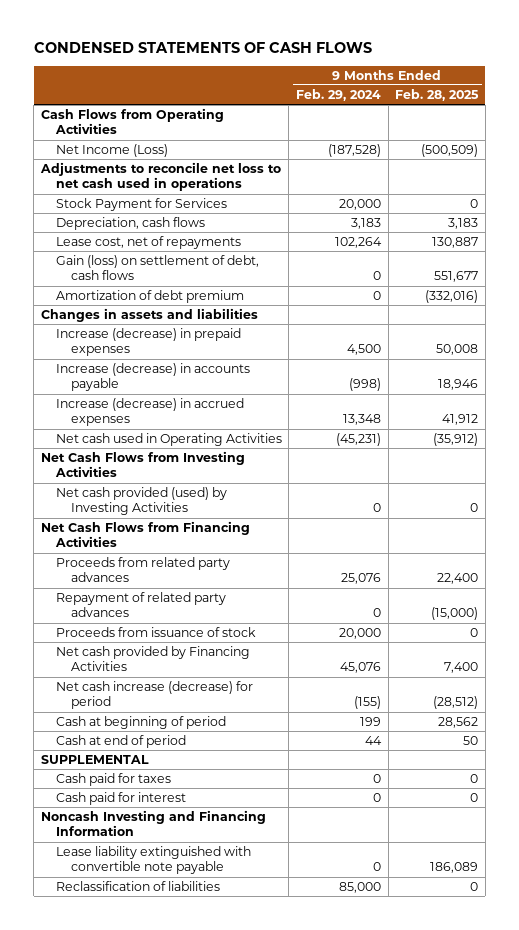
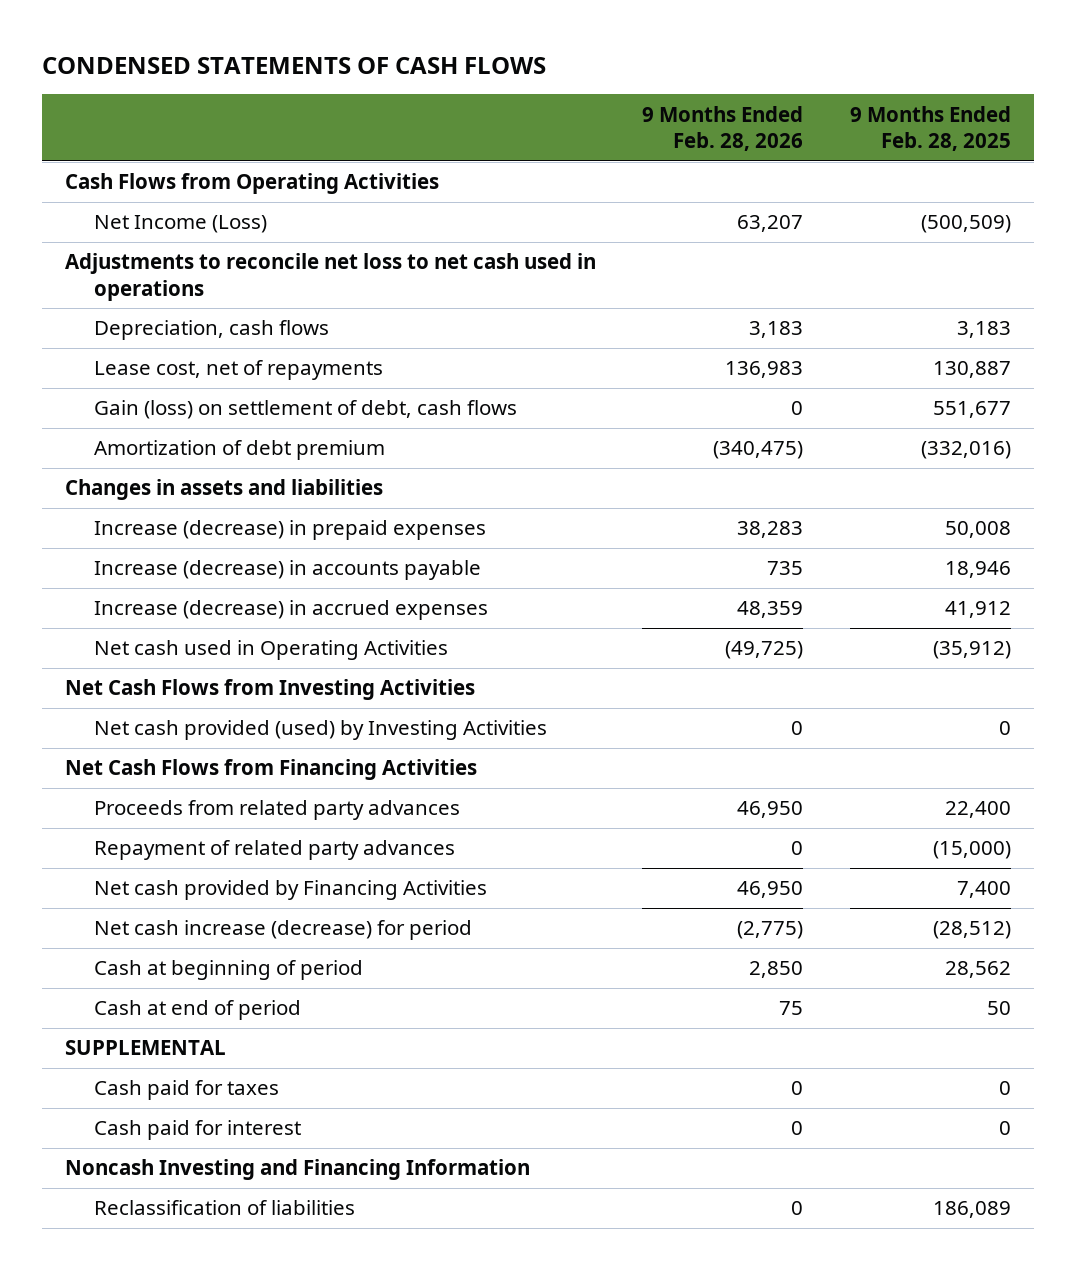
[296,88,382,101] Feb. 29, 2024 -> none
none -> [642,105,804,152] 9 Months Ended Feb. 28, 2026
[55,197,227,211] Stock Payment for Services -> none
[55,626,256,637] Proceeds from issuance of stock -> none
[55,845,251,875] Lease liability extinguished with convertible note payable -> none
[470,881,479,891] 0 -> [932,1201,1011,1219] 186,089

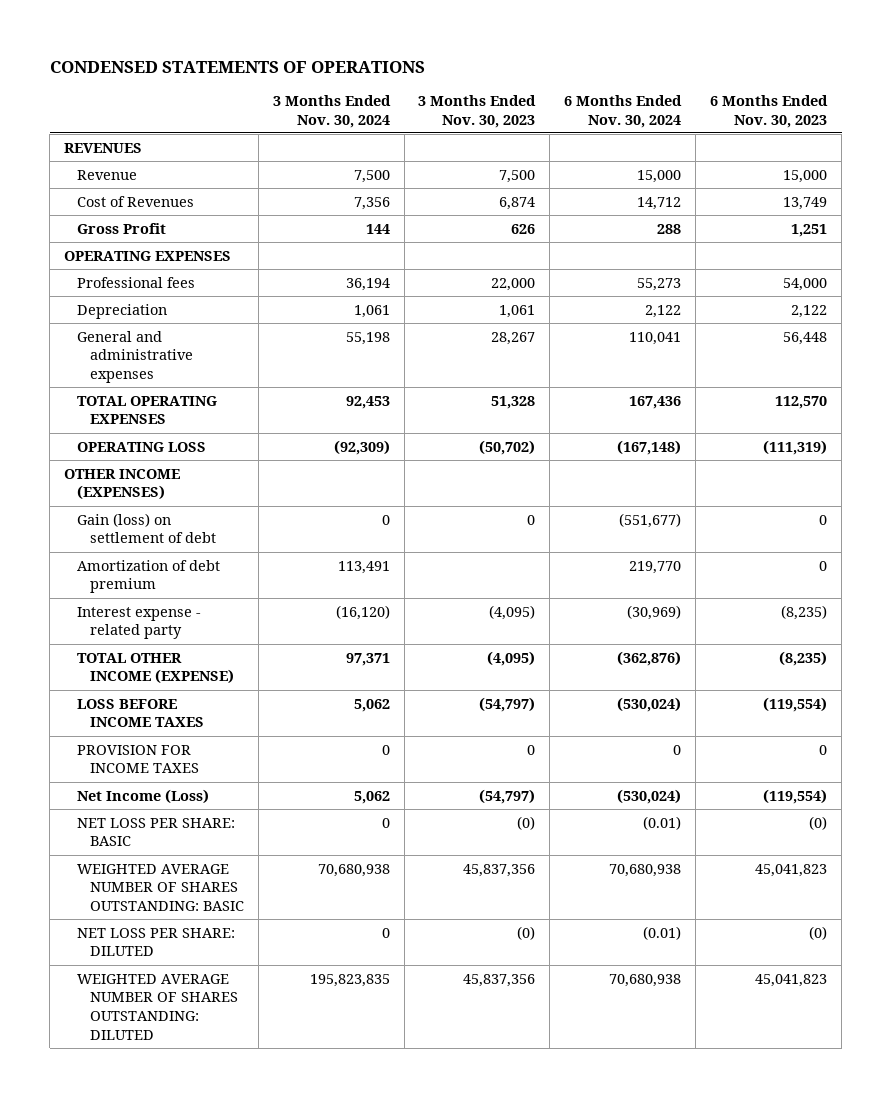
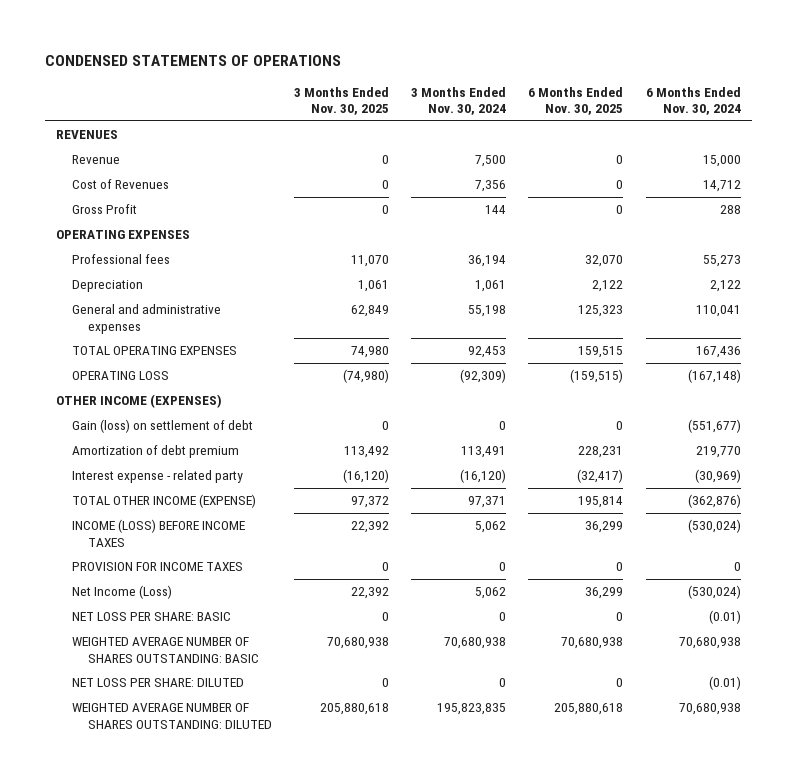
[418,95,537,128] 3 Months Ended Nov. 30, 2023 -> none
[710,95,829,128] 6 Months Ended Nov. 30, 2023 -> none
none -> [293,86,389,116] 3 Months Ended Nov. 30, 2025
none -> [528,86,624,116] 6 Months Ended Nov. 30, 2025
[77,698,204,728] LOSS BEFORE INCOME TAXES -> [71,519,245,547] INCOME (LOSS) BEFORE INCOME TAXES

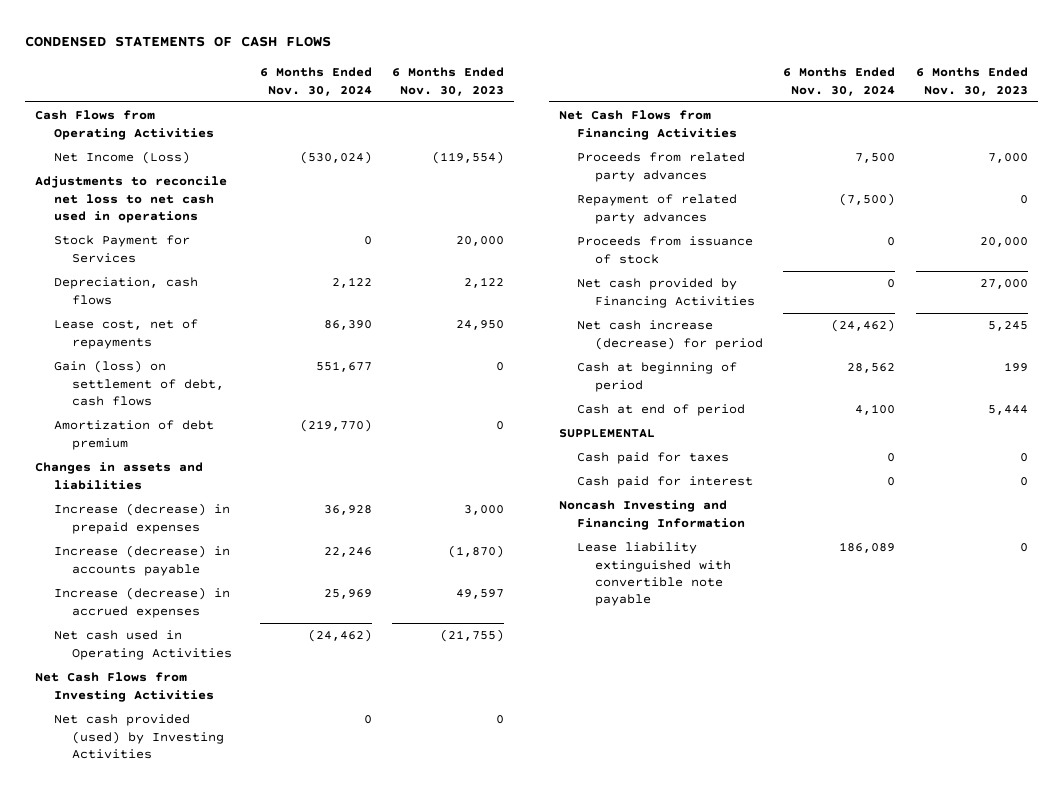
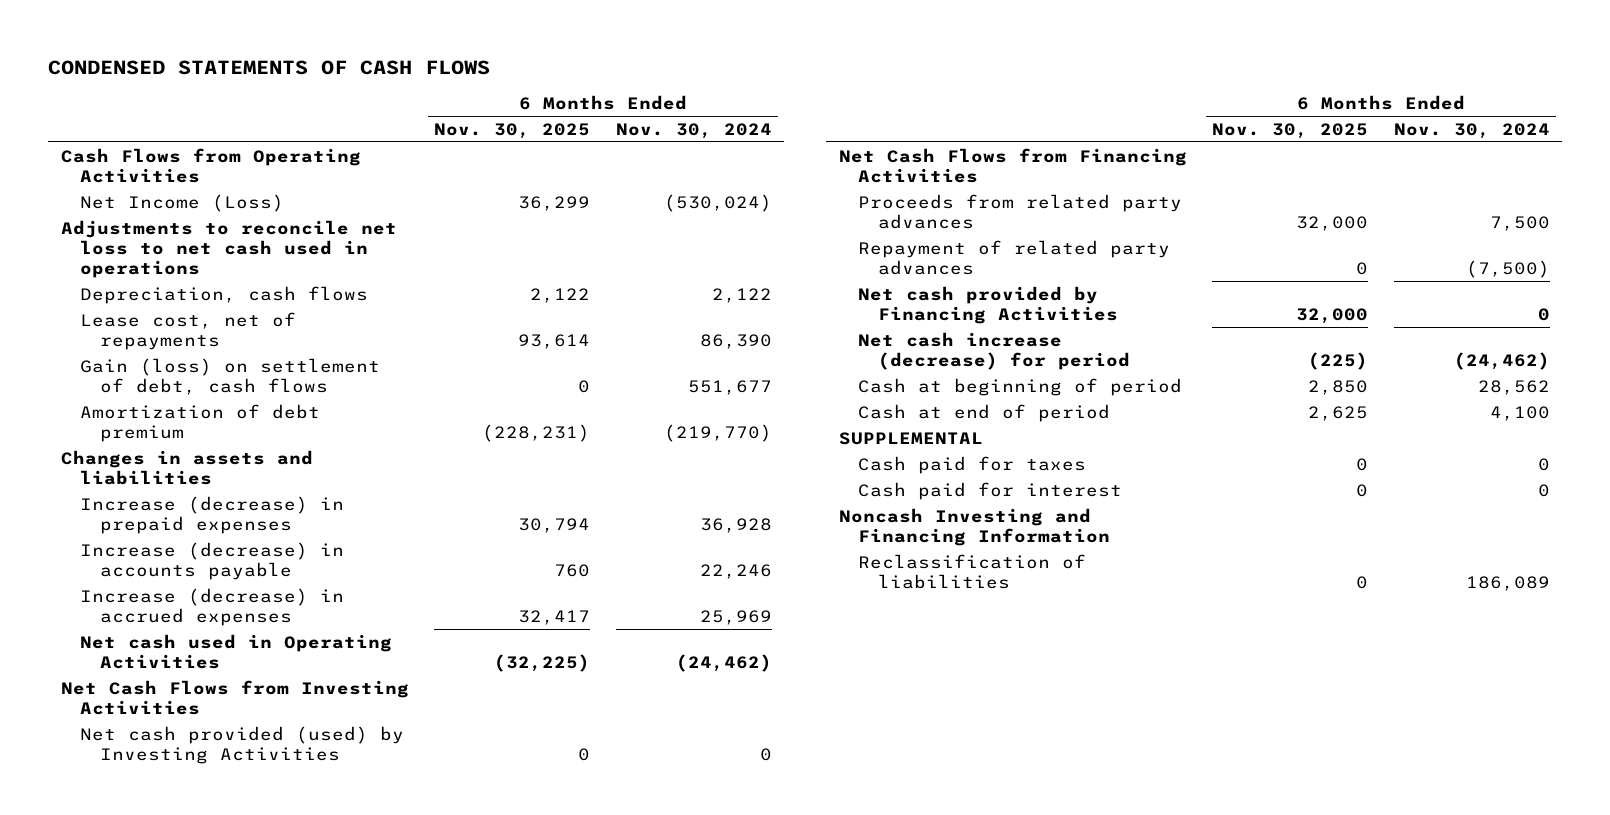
[392,67,505,96] 6 Months Ended Nov. 30, 2023 -> none
none -> [434,122,591,139] Nov. 30, 2025
[53,235,190,263] Stock Payment for Services -> none
[576,236,753,264] Proceeds from issuance of stock -> none
[576,542,732,607] Lease liability extinguished with convertible note payable -> [858,553,1087,589] Reclassification of liabilities

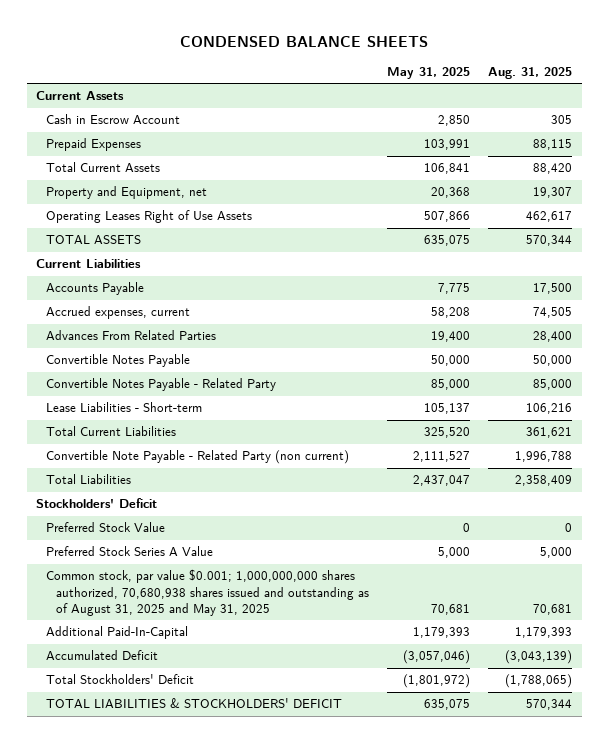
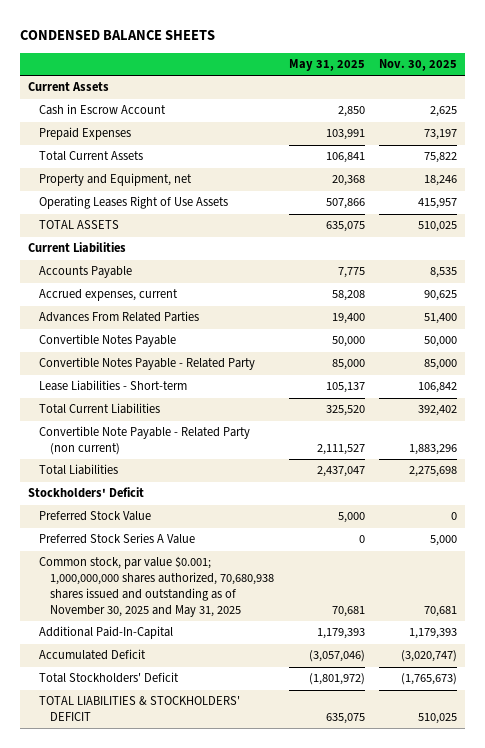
[488,66,573,79] Aug. 31, 2025 -> none
none -> [379,59,458,72] Nov. 30, 2025
[463,523,471,533] 0 -> [337,512,365,524] 5,000
[438,547,471,559] 5,000 -> [358,535,365,544] 0
[46,569,370,616] Common stock, par value $0.001; 1,000,000,000 shares authorized, 70,680,938 shares issued and outstanding as of August 31, 2025 and May 31, 2025 -> [38,556,275,618] Common stock, par value $0.001; 1,000,000,000 shares authorized, 70,680,938 shares issued and outstanding as of November 30, 2025 and May 31, 2025

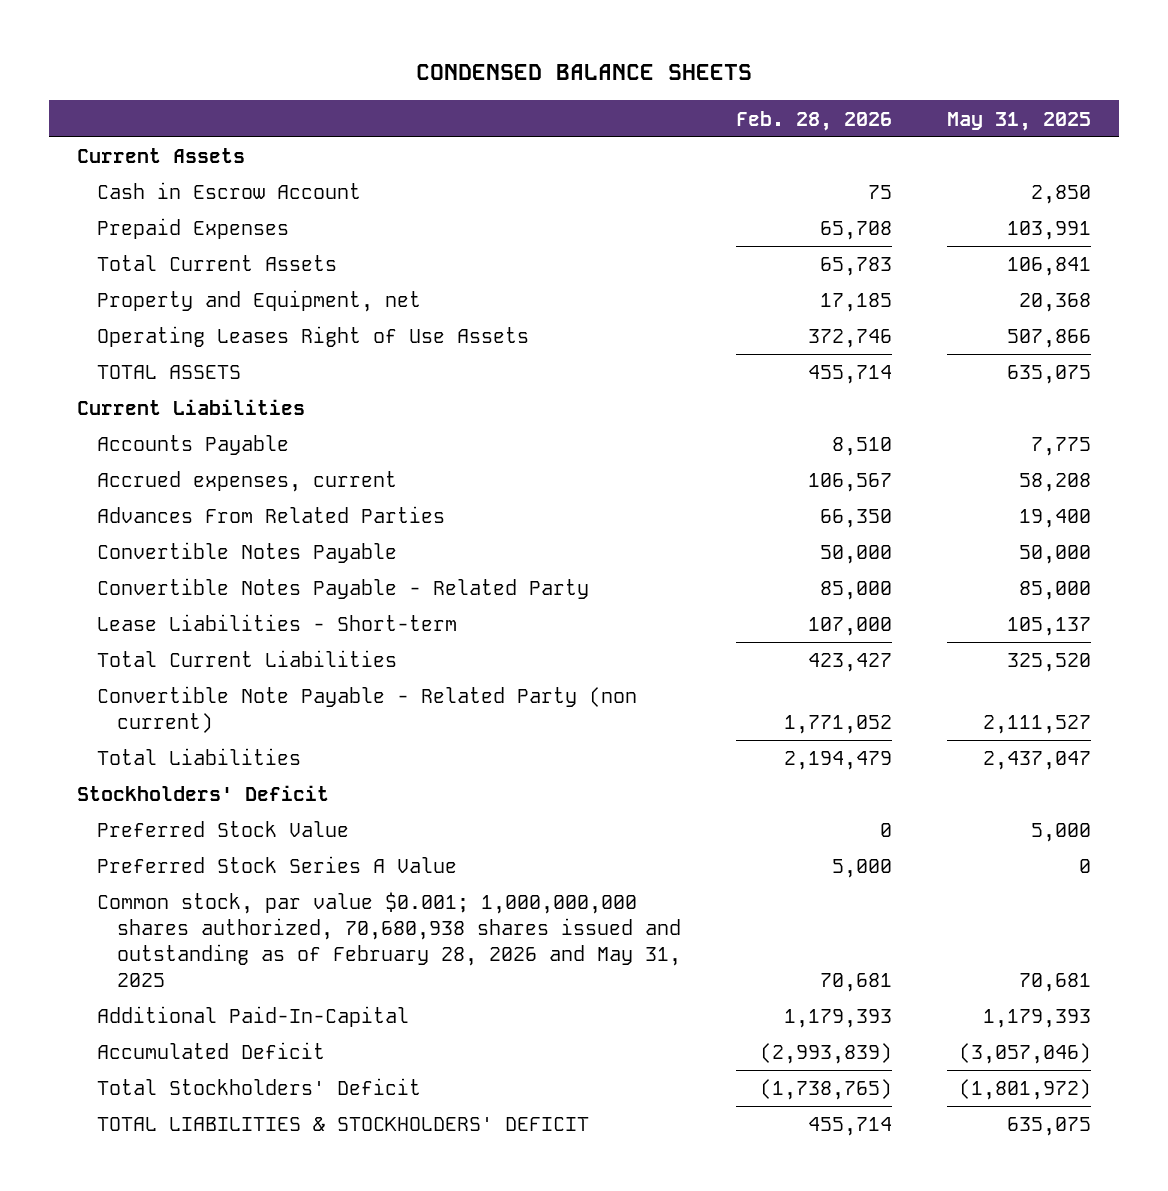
[379,59,458,72] Nov. 30, 2025 -> none
none -> [735,110,892,131] Feb. 28, 2026
[38,556,275,618] Common stock, par value $0.001; 1,000,000,000 shares authorized, 70,680,938 shares issued and outstanding as of November 30, 2025 and May 31, 2025 -> [96,892,681,987] Common stock, par value $0.001; 1,000,000,000 shares authorized, 70,680,938 shares issued and outstanding as of February 28, 2026 and May 31, 2025

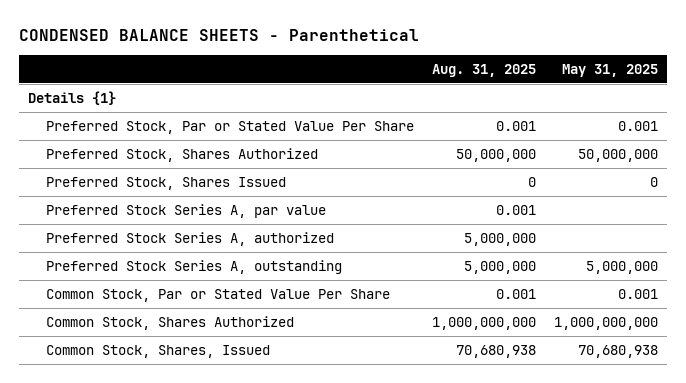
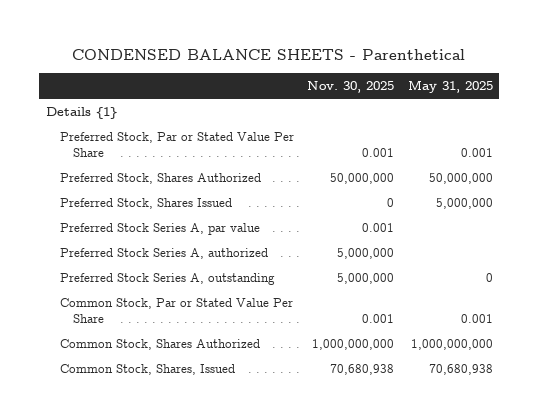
[431,63,536,77] Aug. 31, 2025 -> none
none -> [307,80,395,93] Nov. 30, 2025
[649,177,658,188] 0 -> [435,198,493,210] 5,000,000
[585,261,658,275] 5,000,000 -> [485,273,493,283] 0

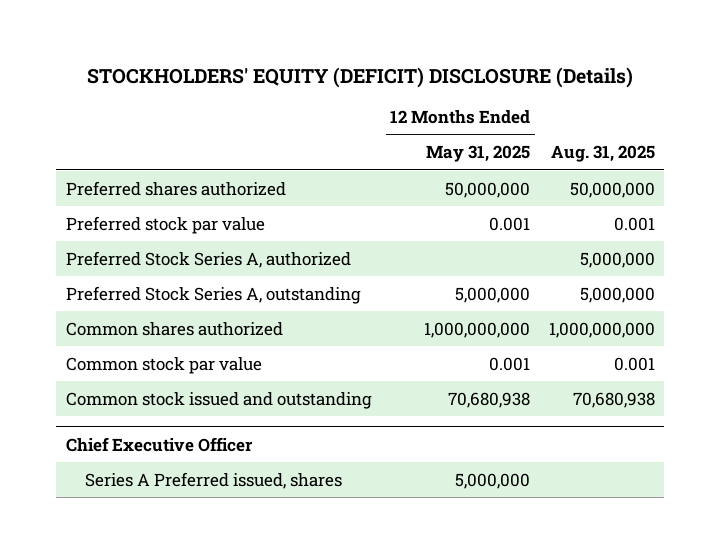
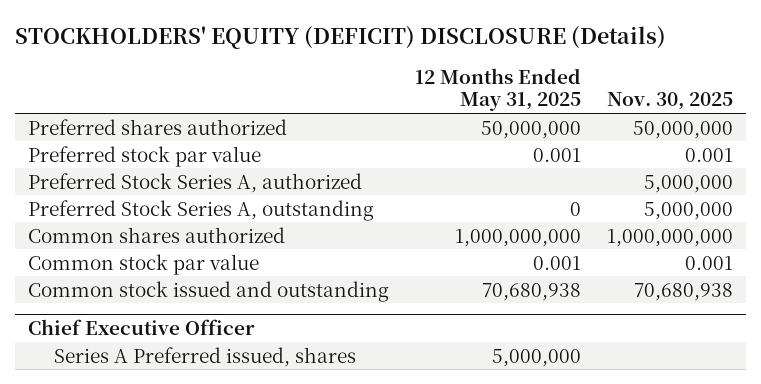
[550,145,655,163] Aug. 31, 2025 -> none
none -> [606,92,733,111] Nov. 30, 2025
[455,286,531,303] 5,000,000 -> [569,201,581,216] 0

